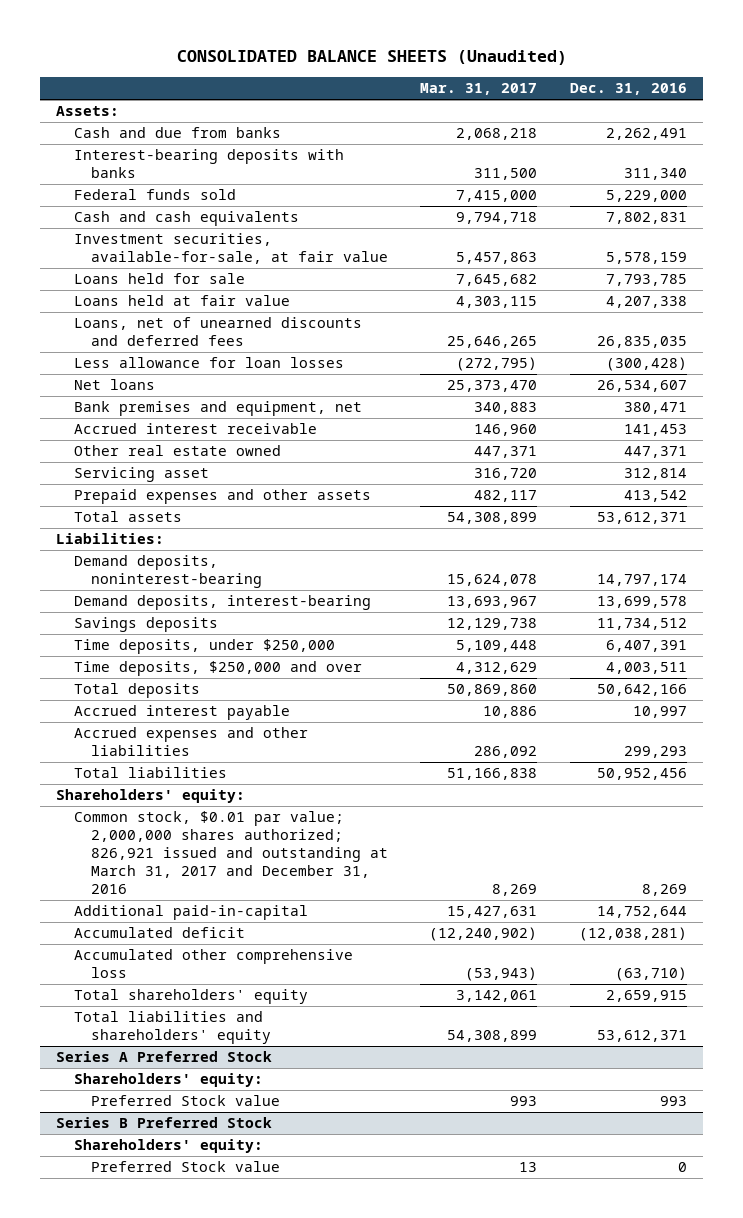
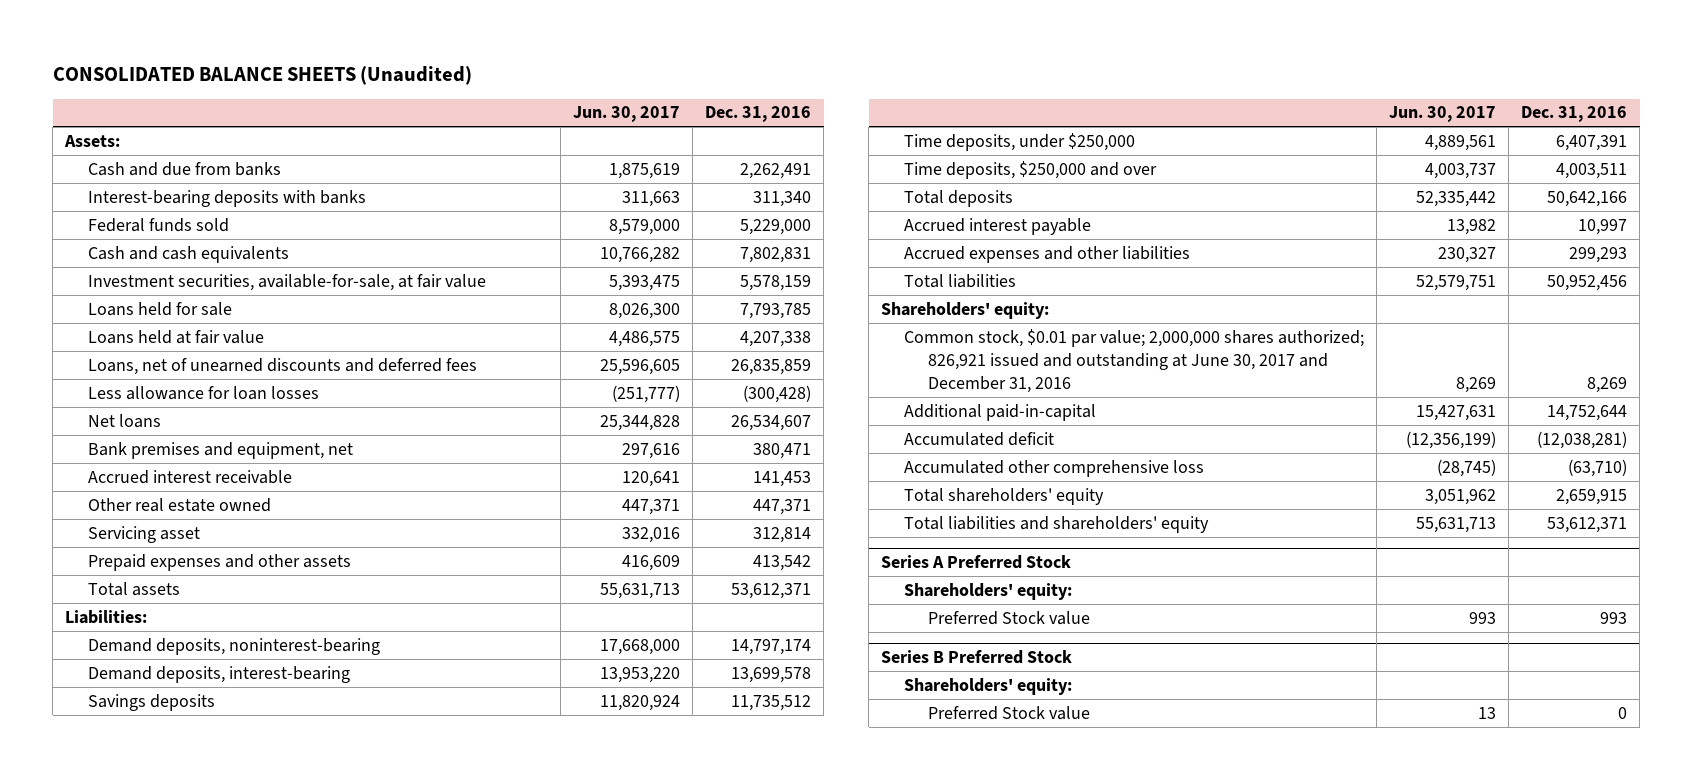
[420,83,538,96] Mar. 31, 2017 -> none
none -> [573,106,681,123] Jun. 30, 2017
[596,336,687,349] 26,835,035 -> [731,358,812,375] 26,835,859
[596,618,687,631] 11,734,512 -> [731,694,812,711] 11,735,512
[73,811,388,894] Common stock, $0.01 par value; 2,000,000 shares authorized; 826,921 issued and outstanding at March 31, 2017 and December 31, 2016 -> [904,328,1365,394] Common stock, $0.01 par value; 2,000,000 shares authorized; 826,921 issued and outstanding at June 30, 2017 and December 31, 2016

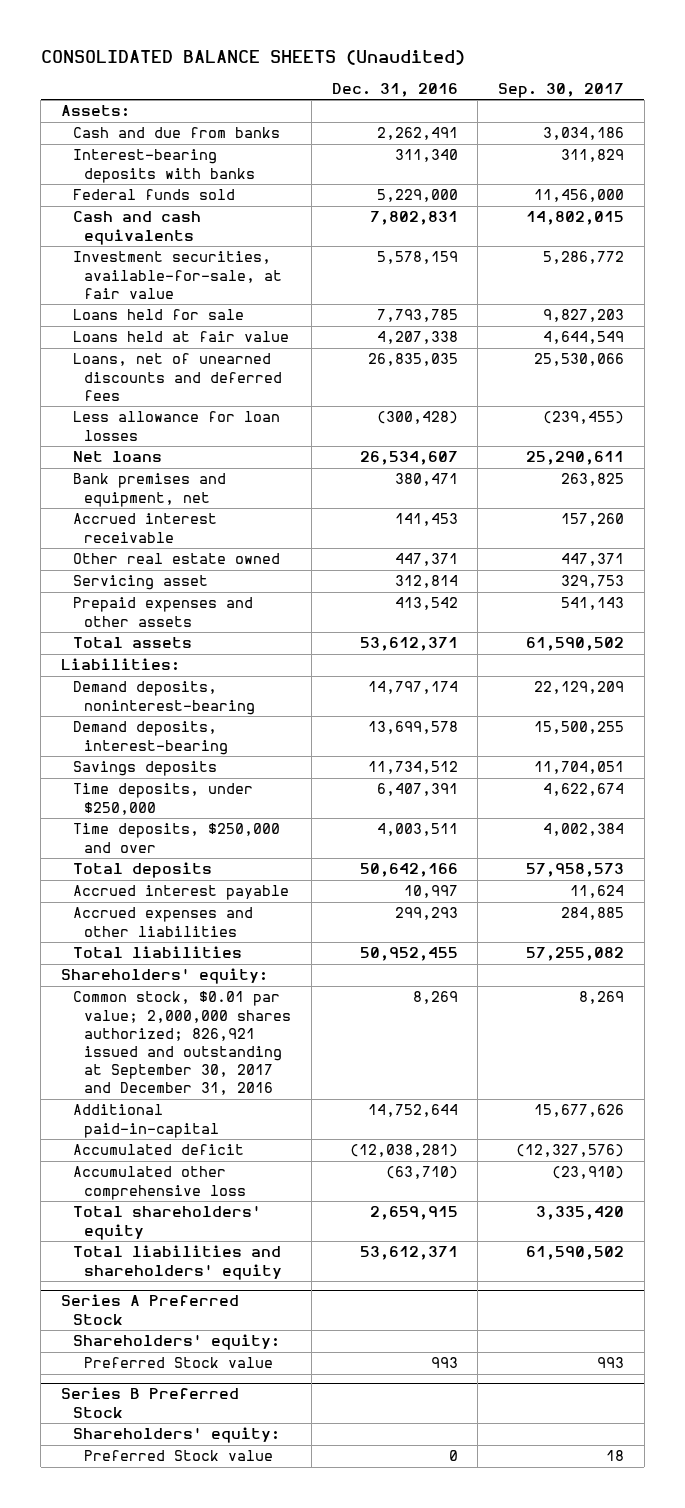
[573,106,681,123] Jun. 30, 2017 -> none
none -> [498,82,625,98] Sep. 30, 2017
[731,358,812,375] 26,835,859 -> [367,353,458,367] 26,835,035
[731,694,812,711] 11,735,512 -> [367,761,458,775] 11,734,512
[1547,274,1628,291] 50,952,456 -> [359,947,458,962] 50,952,455
[904,328,1365,394] Common stock, $0.01 par value; 2,000,000 shares authorized; 826,921 issued and outstanding at June 30, 2017 and December 31, 2016 -> [72,991,292,1096] Common stock, $0.01 par value; 2,000,000 shares authorized; 826,921 issued and outstanding at September 30, 2017 and December 31, 2016

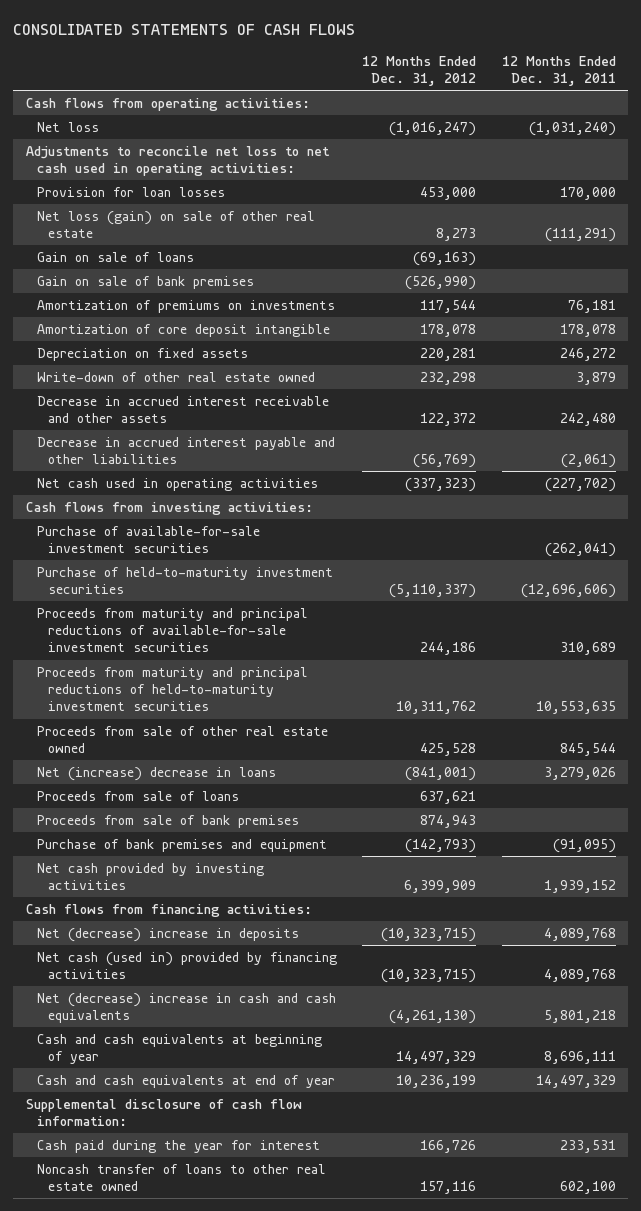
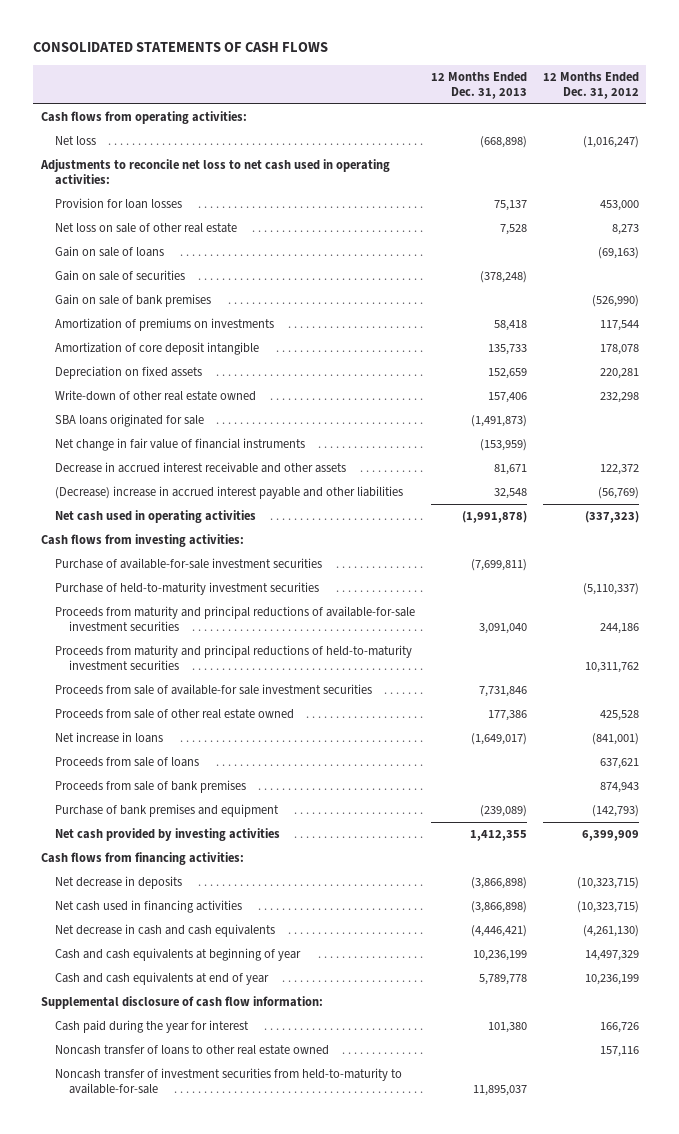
[501,55,616,86] 12 Months Ended Dec. 31, 2011 -> none
none -> [430,71,527,100] 12 Months Ended Dec. 31, 2013
[36,210,315,239] Net loss (gain) on sale of other real estate -> [55,222,238,233] Net loss on sale of other real estate
none -> [55,269,186,281] Gain on sale of securities
none -> [55,413,205,427] SBA loans originated for sale
none -> [55,437,306,451] Net change in fair value of financial instruments
[36,436,335,465] Decrease in accrued interest payable and other liabilities -> [55,485,404,499] (Decrease) increase in accrued interest payable and other liabilities
none -> [55,683,373,695] Proceeds from sale of available-for sale investment securities
[36,766,276,781] Net (increase) decrease in loans -> [55,731,164,743] Net increase in loans
[36,927,299,942] Net (decrease) increase in deposits -> [55,875,183,889] Net decrease in deposits
[36,951,337,980] Net cash (used in) provided by financing activities -> [55,899,243,913] Net cash used in financing activities
[36,992,336,1024] Net (decrease) increase in cash and cash equivalents -> [55,923,276,937] Net decrease in cash and cash equivalents
none -> [55,1067,403,1095] Noncash transfer of investment securities from held-to-maturity to available-for-sale

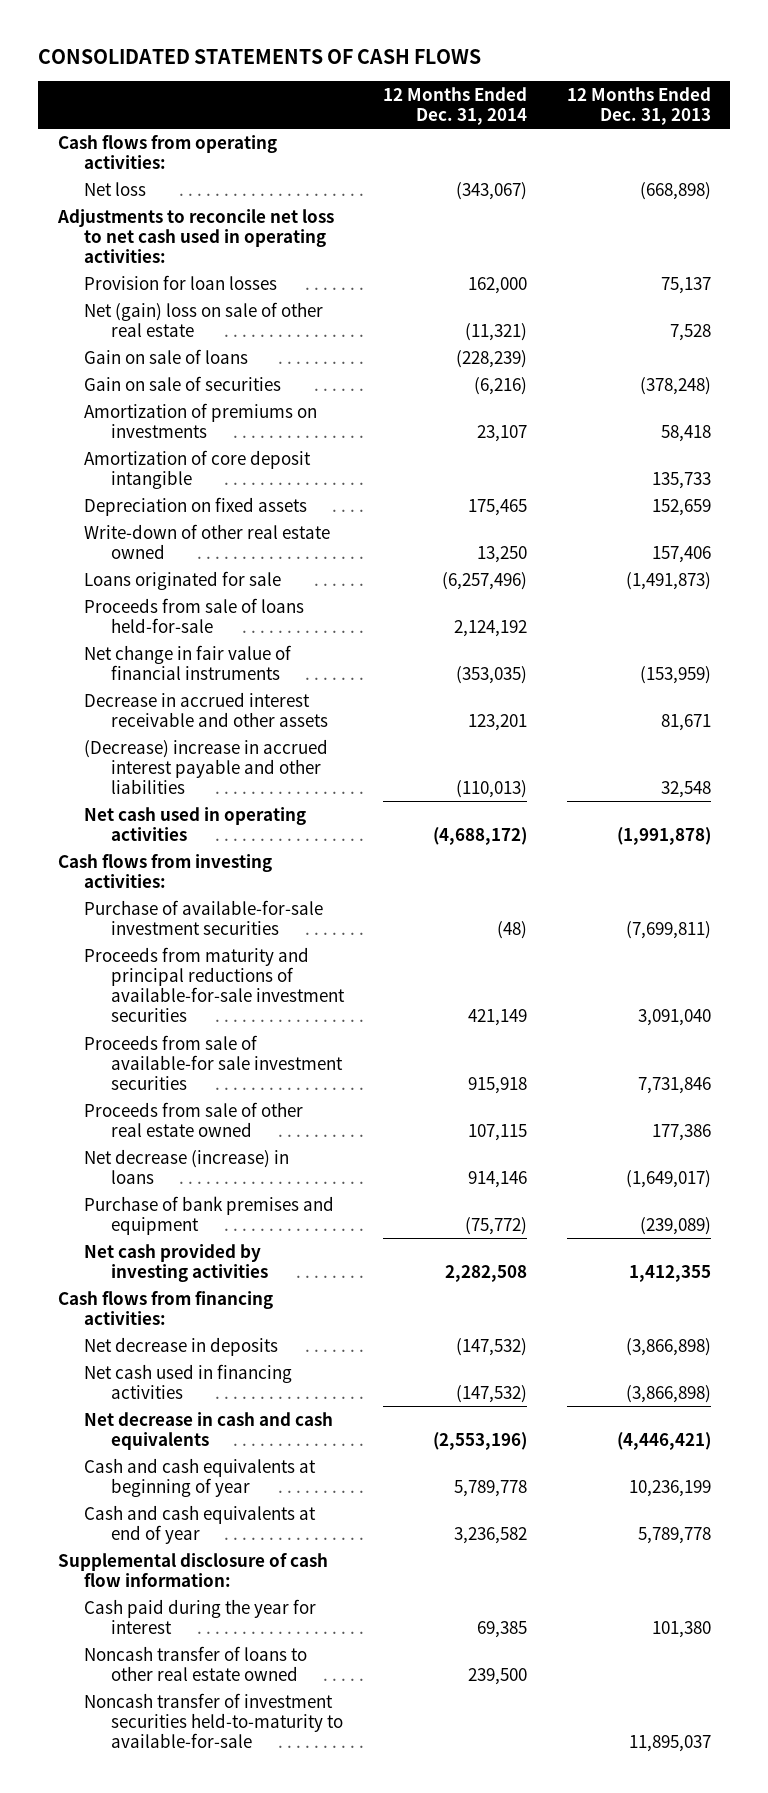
[542,71,639,100] 12 Months Ended Dec. 31, 2012 -> none
none -> [383,86,528,126] 12 Months Ended Dec. 31, 2014
[55,222,238,233] Net loss on sale of other real estate -> [84,301,324,337] Net (gain) loss on sale of other real estate
[55,293,212,307] Gain on sale of bank premises -> none
[55,413,205,427] SBA loans originated for sale -> [84,570,282,590] Loans originated for sale
none -> [84,597,305,633] Proceeds from sale of loans held-for-sale
[55,581,320,595] Purchase of held-to-maturity investment securities -> none
[55,644,413,671] Proceeds from maturity and principal reductions of held-to-maturity investment securities -> none
[55,756,200,767] Proceeds from sale of loans -> none
[55,779,247,793] Proceeds from sale of bank premises -> none
[55,731,164,743] Net increase in loans -> [84,1148,290,1184] Net decrease (increase) in loans
[55,1067,403,1095] Noncash transfer of investment securities from held-to-maturity to available-for-sale -> [84,1692,344,1749] Noncash transfer of investment securities held-to-maturity to available-for-sale

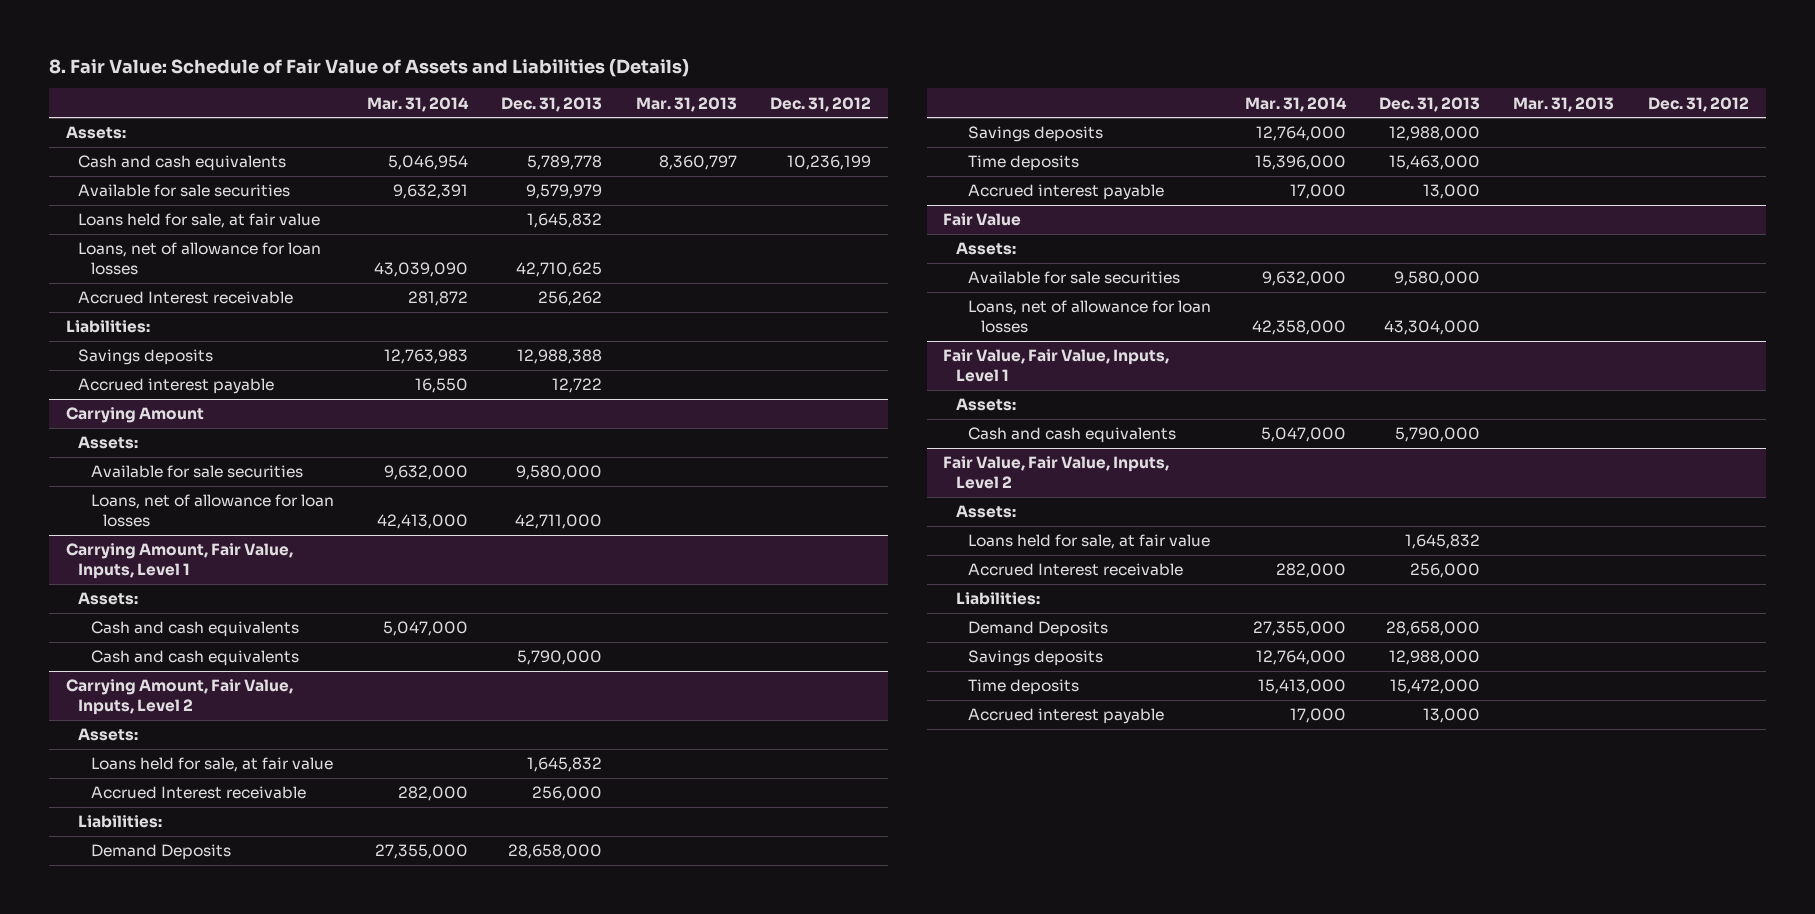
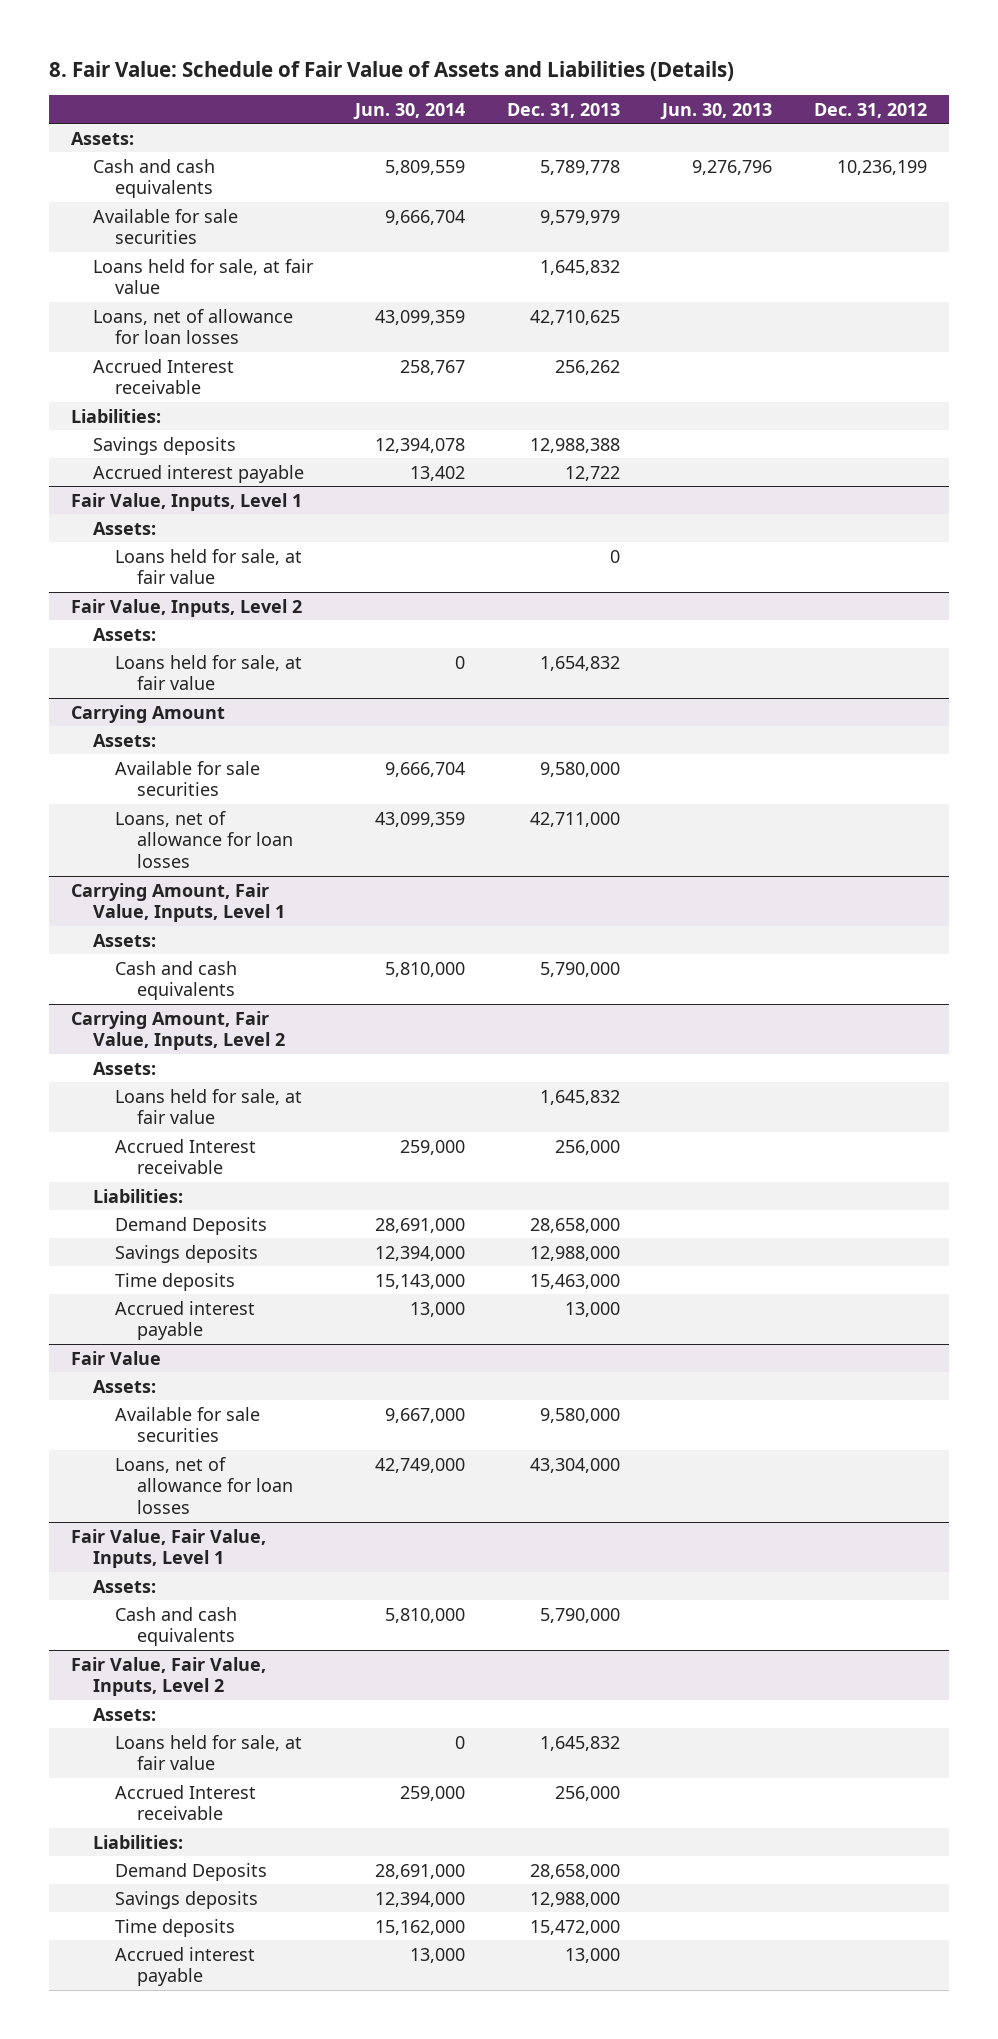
[366,96,469,112] Mar. 31, 2014 -> none
[635,96,737,112] Mar. 31, 2013 -> none
none -> [352,102,465,120] Jun. 30, 2014
none -> [660,102,773,120] Jun. 30, 2013
none -> [70,492,302,511] Fair Value, Inputs, Level 1
none -> [92,521,156,535] Assets:
none -> [114,548,302,585] Loans held for sale, at fair value
none -> [70,598,302,617] Fair Value, Inputs, Level 2
none -> [92,627,156,641] Assets:
none -> [114,654,302,691] Loans held for sale, at fair value
[90,621,299,638] Cash and cash equivalents -> none

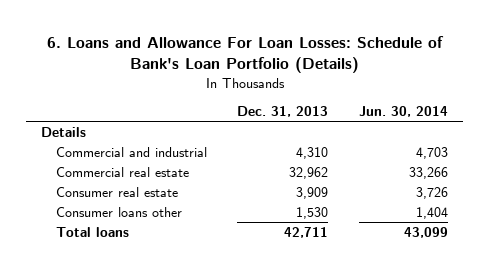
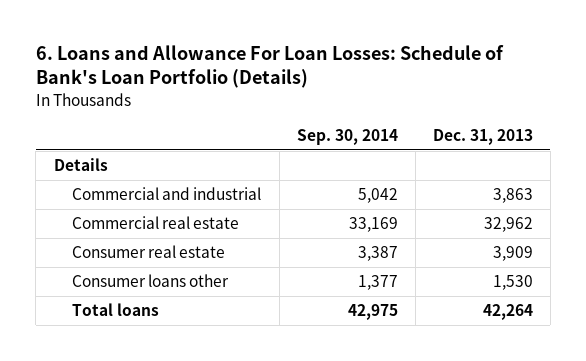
[358,106,448,118] Jun. 30, 2014 -> none
none -> [296,129,398,146] Sep. 30, 2014
[296,146,329,159] 4,310 -> [492,187,533,203] 3,863
[284,226,329,238] 42,711 -> [482,303,533,320] 42,264

